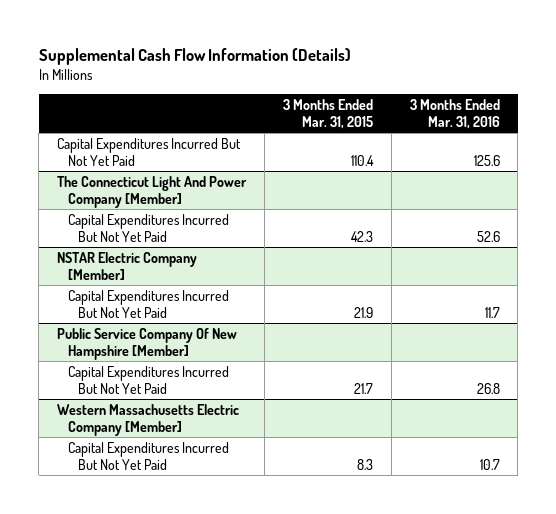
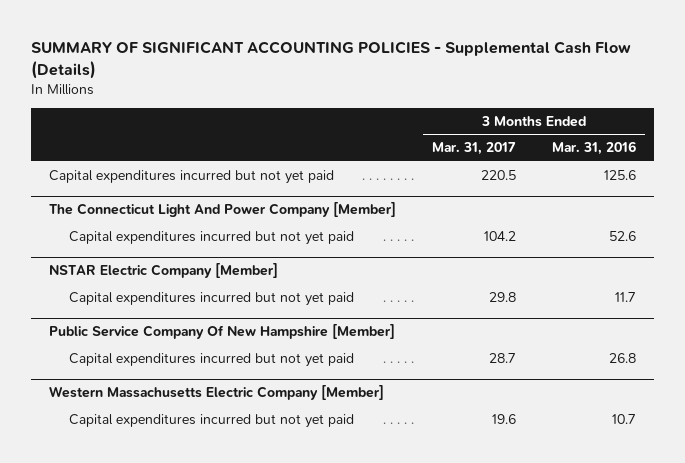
[38,47,351,65] Supplemental Cash Flow Information (Details) -> [31,40,632,79] SUMMARY OF SIGNIFICANT ACCOUNTING POLICIES - Supplemental Cash Flow (Details)
[282,98,373,129] 3 Months Ended Mar. 31, 2015 -> none
none -> [432,142,517,156] Mar. 31, 2017
[56,137,241,167] Capital Expenditures Incurred But Not Yet Paid -> [49,170,335,185] Capital expenditures incurred but not yet paid
[67,213,229,243] Capital Expenditures Incurred But Not Yet Paid -> [69,231,355,246] Capital expenditures incurred but not yet paid
[67,289,229,319] Capital Expenditures Incurred But Not Yet Paid -> [69,292,355,307] Capital expenditures incurred but not yet paid
[67,365,229,395] Capital Expenditures Incurred But Not Yet Paid -> [69,353,355,368] Capital expenditures incurred but not yet paid
[67,441,229,471] Capital Expenditures Incurred But Not Yet Paid -> [69,414,355,429] Capital expenditures incurred but not yet paid

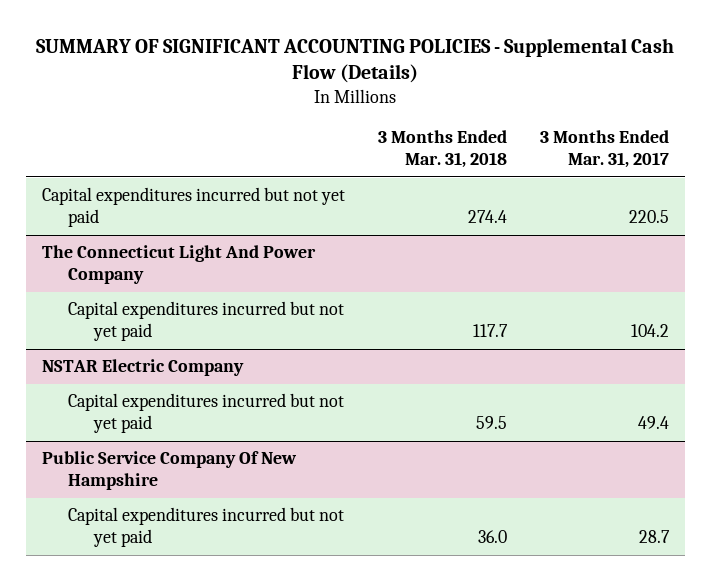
[552,141,637,156] Mar. 31, 2016 -> none
none -> [377,130,507,169] 3 Months Ended Mar. 31, 2018
[49,202,397,218] The Connecticut Light And Power Company [Member] -> [42,245,317,285] The Connecticut Light And Power Company
[49,263,279,279] NSTAR Electric Company [Member] -> [42,359,245,377] NSTAR Electric Company
[489,292,517,303] 29.8 -> [637,416,669,430] 49.4
[49,324,396,340] Public Service Company Of New Hampshire [Member] -> [42,451,298,491] Public Service Company Of New Hampshire
[49,385,385,401] Western Massachusetts Electric Company [Member] -> none
[69,414,355,429] Capital expenditures incurred but not yet paid -> none

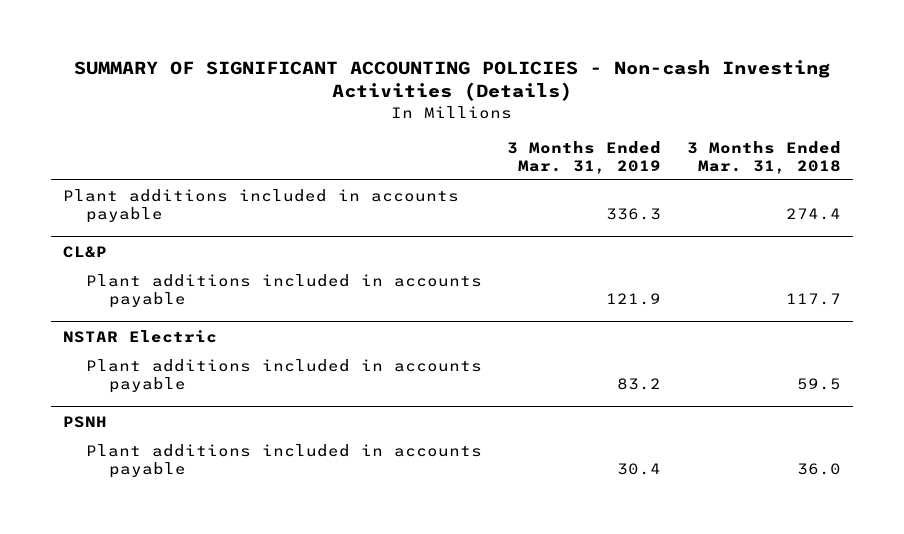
[36,37,675,84] SUMMARY OF SIGNIFICANT ACCOUNTING POLICIES - Supplemental Cash Flow (Details) -> [74,59,831,102] SUMMARY OF SIGNIFICANT ACCOUNTING POLICIES - Non-cash Investing Activities (Details)
[539,130,669,169] 3 Months Ended Mar. 31, 2017 -> none
none -> [507,140,662,174] 3 Months Ended Mar. 31, 2019
[42,187,346,228] Capital expenditures incurred but not yet paid -> [63,188,460,223] Plant additions included in accounts payable
[42,245,317,285] The Connecticut Light And Power Company -> [63,245,108,258] CL&P
[68,301,345,342] Capital expenditures incurred but not yet paid -> [86,273,483,308] Plant additions included in accounts payable
[42,359,245,377] NSTAR Electric Company -> [63,329,218,343] NSTAR Electric
[68,393,345,434] Capital expenditures incurred but not yet paid -> [86,358,483,393] Plant additions included in accounts payable
[42,451,298,491] Public Service Company Of New Hampshire -> [63,415,108,428] PSNH
[68,507,345,548] Capital expenditures incurred but not yet paid -> [86,443,483,478] Plant additions included in accounts payable

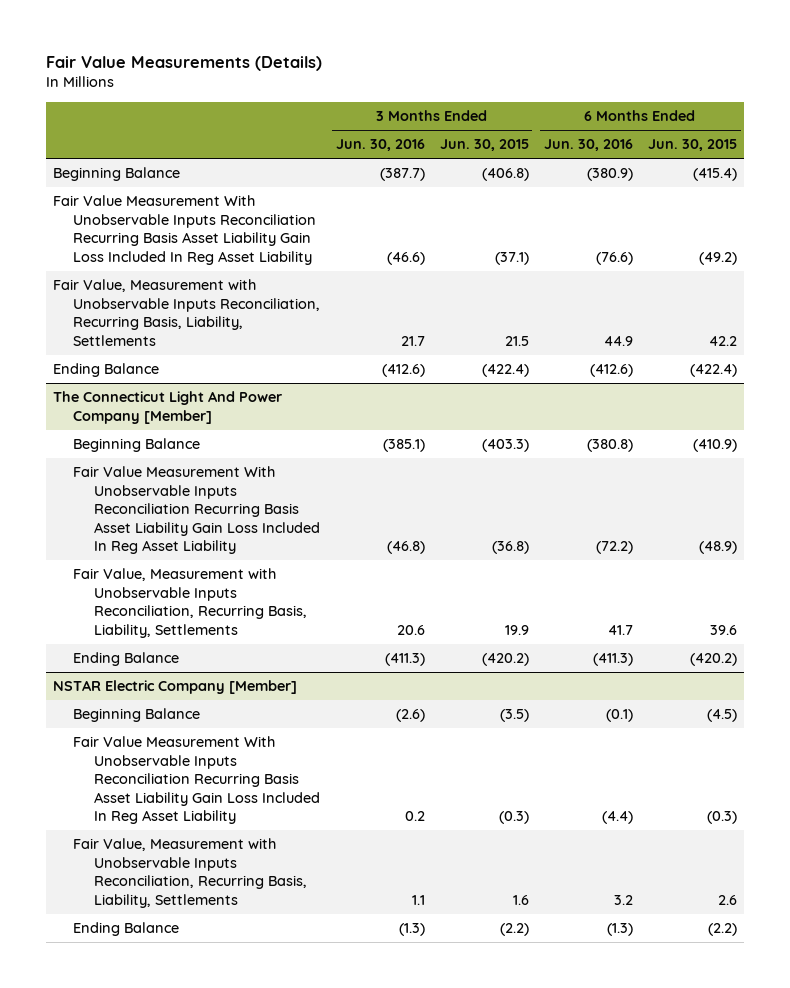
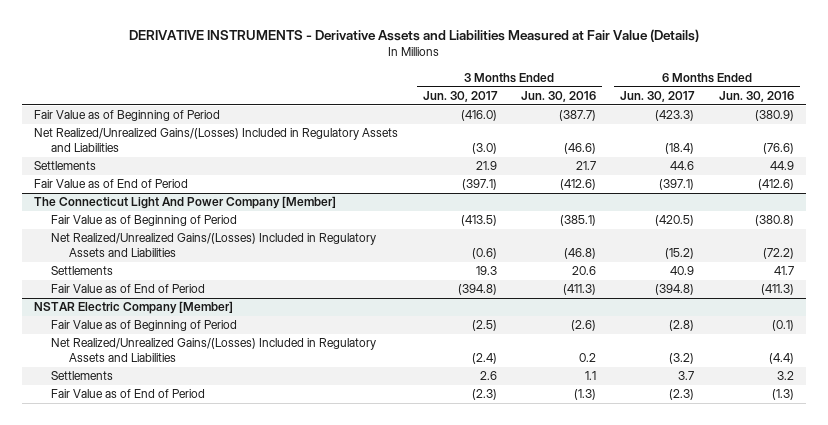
[45,55,322,71] Fair Value Measurements (Details) -> [129,29,700,43] DERIVATIVE INSTRUMENTS - Derivative Assets and Liabilities Measured at Fair Value (Details)
[439,139,529,152] Jun. 30, 2015 -> none
[647,139,737,152] Jun. 30, 2015 -> none
none -> [422,91,498,103] Jun. 30, 2017
none -> [620,91,696,103] Jun. 30, 2017
[53,167,181,182] Beginning Balance -> [34,110,221,122] Fair Value as of Beginning of Period
[53,195,317,265] Fair Value Measurement With Unobservable Inputs Reconciliation Recurring Basis Asset Liability Gain Loss Included In Reg Asset Liability -> [34,128,399,152] Net Realized/Unrealized Gains/(Losses) Included in Regulatory Assets and Liabilities
[53,279,321,346] Fair Value, Measurement with Unobservable Inputs Reconciliation, Recurring Basis, Liability, Settlements -> [34,161,97,171] Settlements
[53,363,160,378] Ending Balance -> [34,179,189,189] Fair Value as of End of Period
[73,438,201,453] Beginning Balance -> [51,215,238,227] Fair Value as of Beginning of Period
[73,466,320,554] Fair Value Measurement With Unobservable Inputs Reconciliation Recurring Basis Asset Liability Gain Loss Included In Reg Asset Liability -> [51,233,377,257] Net Realized/Unrealized Gains/(Losses) Included in Regulatory Assets and Liabilities
[73,568,307,638] Fair Value, Measurement with Unobservable Inputs Reconciliation, Recurring Basis, Liability, Settlements -> [51,266,114,276] Settlements
[73,652,180,667] Ending Balance -> [51,284,206,294] Fair Value as of End of Period
[73,708,201,723] Beginning Balance -> [51,320,238,332] Fair Value as of Beginning of Period
[73,736,320,824] Fair Value Measurement With Unobservable Inputs Reconciliation Recurring Basis Asset Liability Gain Loss Included In Reg Asset Liability -> [51,338,377,362] Net Realized/Unrealized Gains/(Losses) Included in Regulatory Assets and Liabilities
[73,838,307,908] Fair Value, Measurement with Unobservable Inputs Reconciliation, Recurring Basis, Liability, Settlements -> [51,371,114,381] Settlements
[73,922,180,937] Ending Balance -> [51,389,206,399] Fair Value as of End of Period

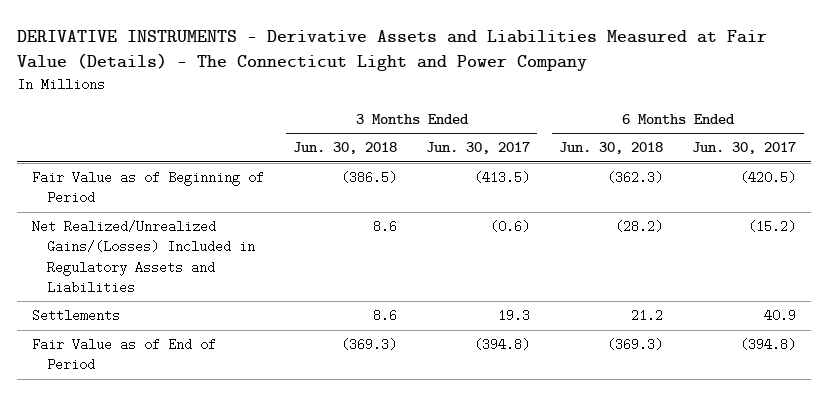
[129,29,700,43] DERIVATIVE INSTRUMENTS - Derivative Assets and Liabilities Measured at Fair Value (Details) -> [17,30,768,71] DERIVATIVE INSTRUMENTS - Derivative Assets and Liabilities Measured at Fair Value (Details) - The Connecticut Light and Power Company
[521,91,597,103] Jun. 30, 2016 -> none
[718,91,794,103] Jun. 30, 2016 -> none
none -> [292,142,397,155] Jun. 30, 2018
none -> [559,142,664,155] Jun. 30, 2018
[34,110,221,122] Fair Value as of Beginning of Period -> none
[34,128,399,152] Net Realized/Unrealized Gains/(Losses) Included in Regulatory Assets and Liabilities -> none
[34,161,97,171] Settlements -> none
[34,179,189,189] Fair Value as of End of Period -> none
[34,196,337,210] The Connecticut Light And Power Company [Member] -> none
[34,301,234,315] NSTAR Electric Company [Member] -> none
[51,320,238,332] Fair Value as of Beginning of Period -> none
[51,338,377,362] Net Realized/Unrealized Gains/(Losses) Included in Regulatory Assets and Liabilities -> none
[51,371,114,381] Settlements -> none
[51,389,206,399] Fair Value as of End of Period -> none

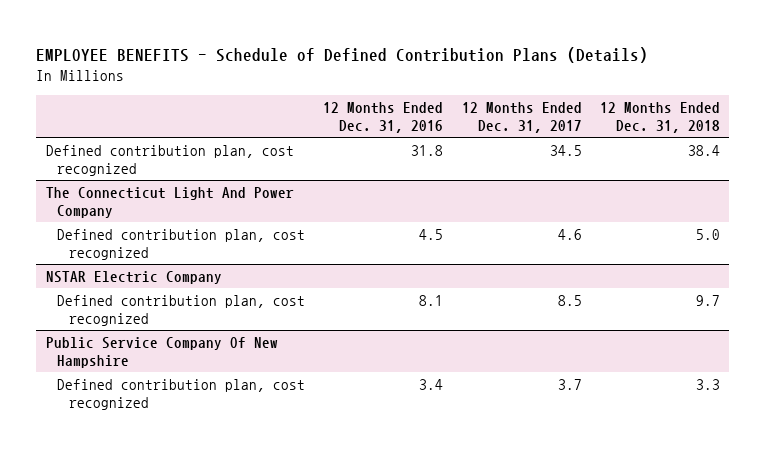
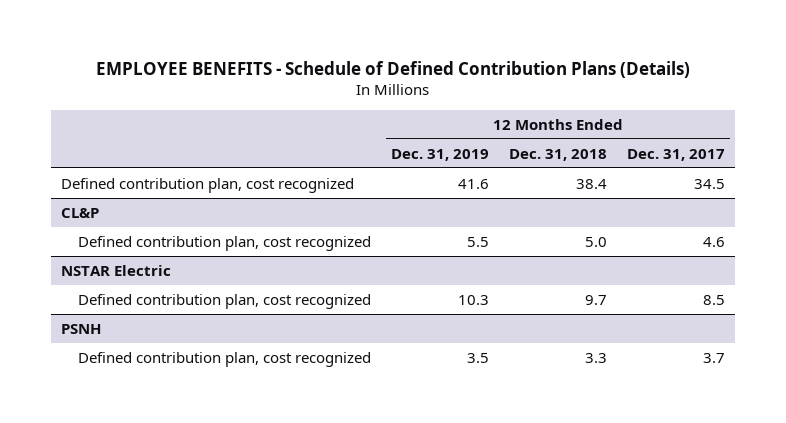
[323,101,444,133] 12 Months Ended Dec. 31, 2016 -> none
none -> [391,148,490,161] Dec. 31, 2019
[45,186,294,218] The Connecticut Light And Power Company -> [61,207,100,218] CL&P
[45,270,222,284] NSTAR Electric Company -> [61,264,172,276] NSTAR Electric
[45,336,278,368] Public Service Company Of New Hampshire -> none
none -> [61,323,102,334] PSNH

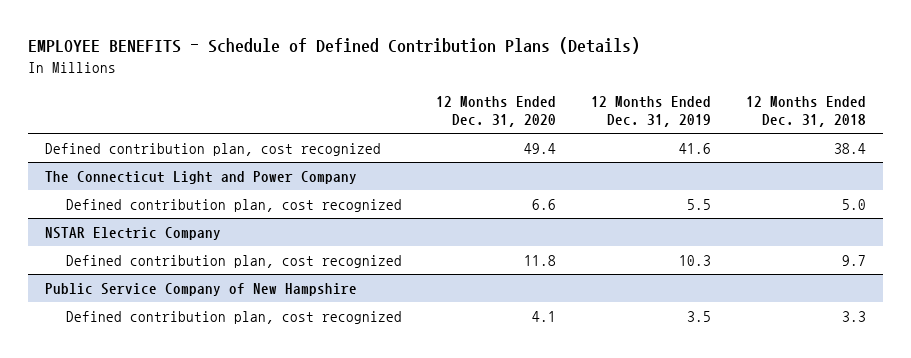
[626,148,725,161] Dec. 31, 2017 -> none
none -> [436,96,557,128] 12 Months Ended Dec. 31, 2020
[61,207,100,218] CL&P -> [45,170,358,184] The Connecticut Light and Power Company
[61,264,172,276] NSTAR Electric -> [45,226,222,240] NSTAR Electric Company
[61,323,102,334] PSNH -> [45,282,358,296] Public Service Company of New Hampshire

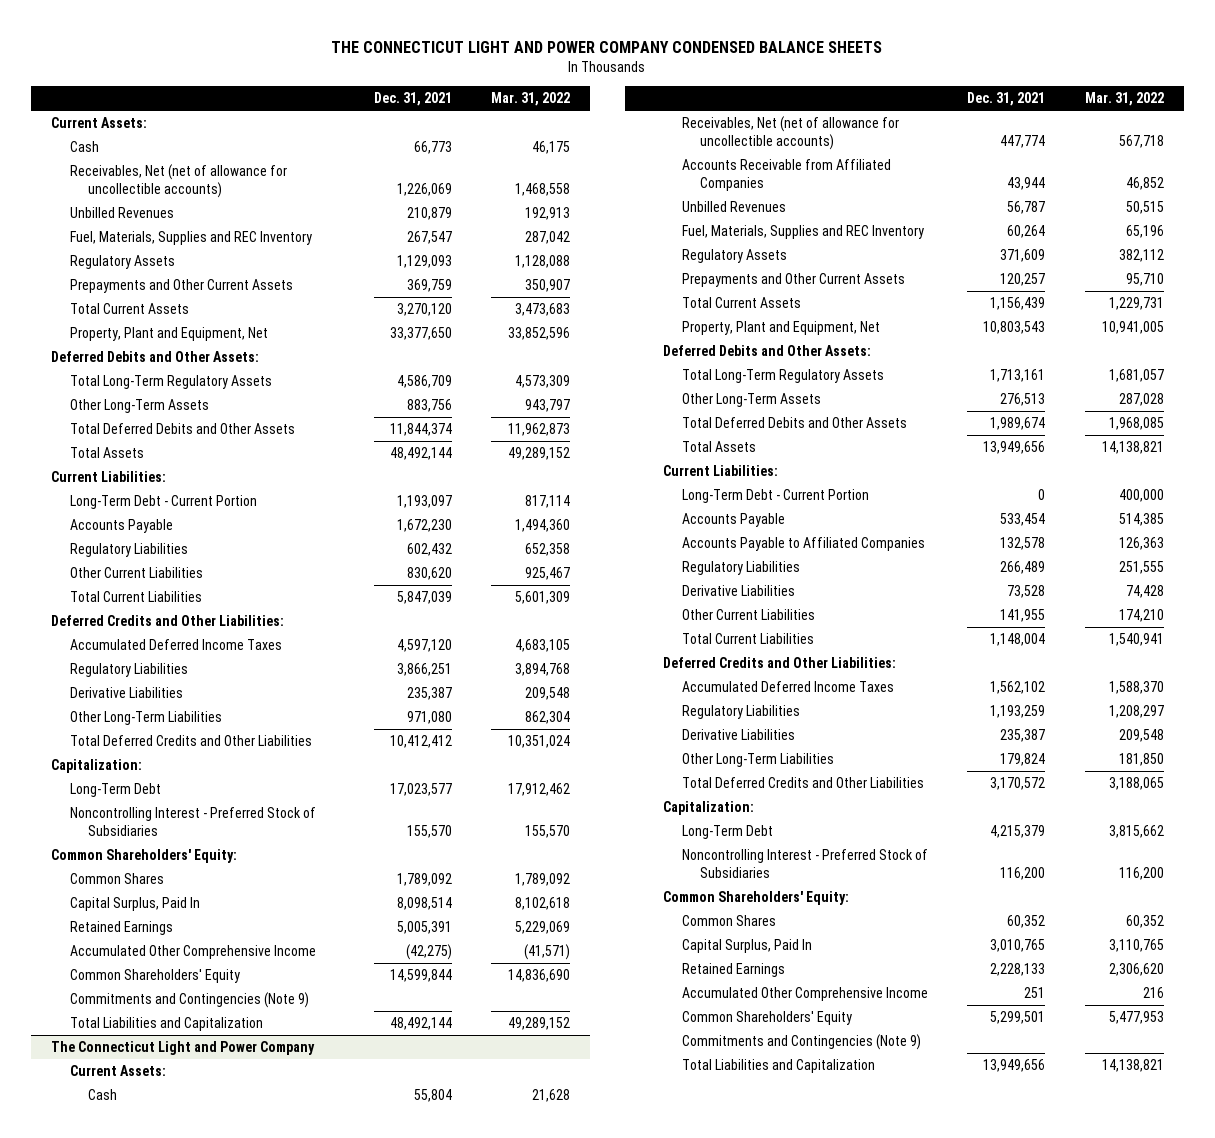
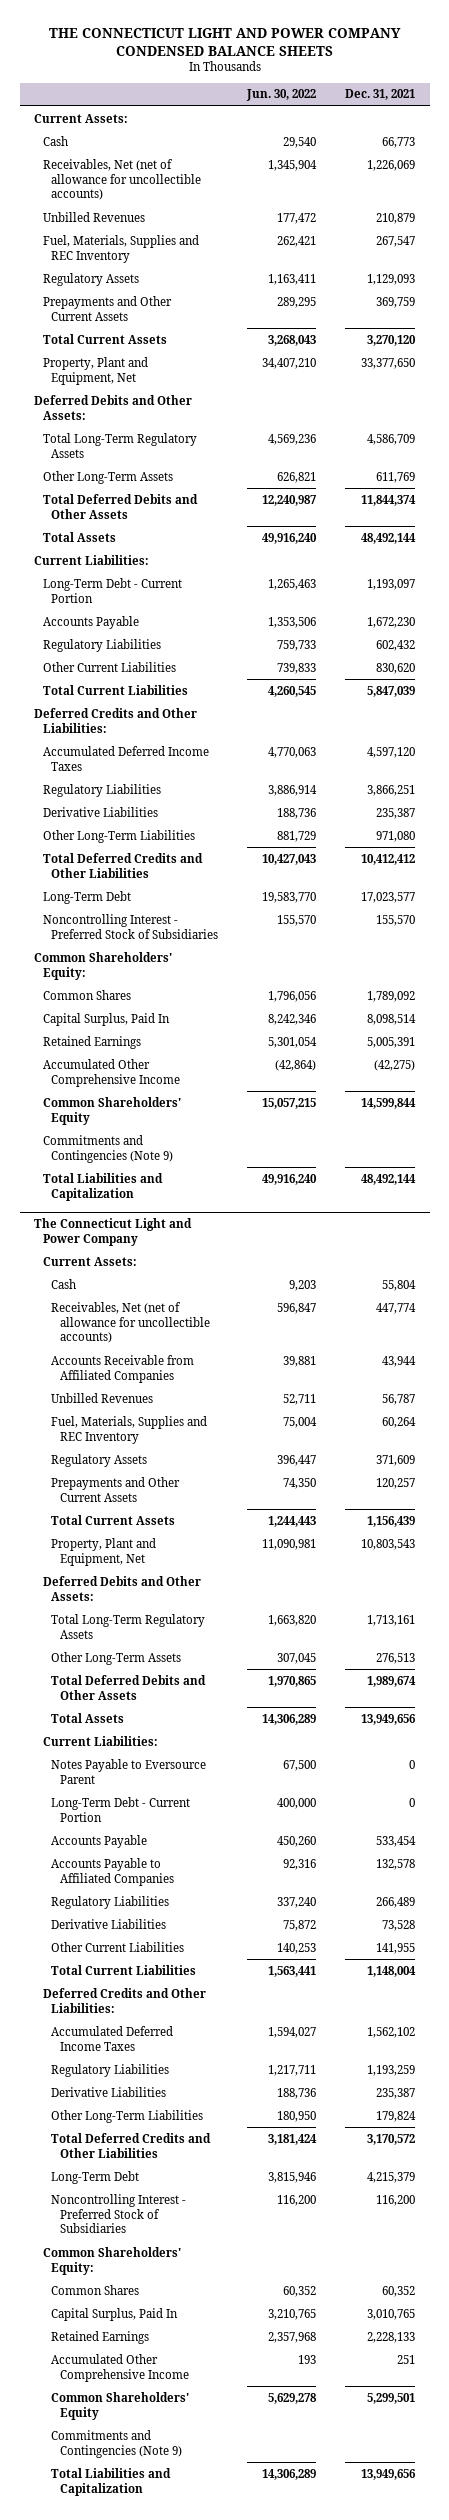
[491,91,571,106] Mar. 31, 2022 -> none
none -> [246,89,317,102] Jun. 30, 2022
[406,399,452,413] 883,756 -> [376,471,416,483] 611,769
[51,759,143,774] Capitalization: -> none
none -> [51,1758,207,1784] Notes Payable to Eversource Parent
[663,801,755,816] Capitalization: -> none

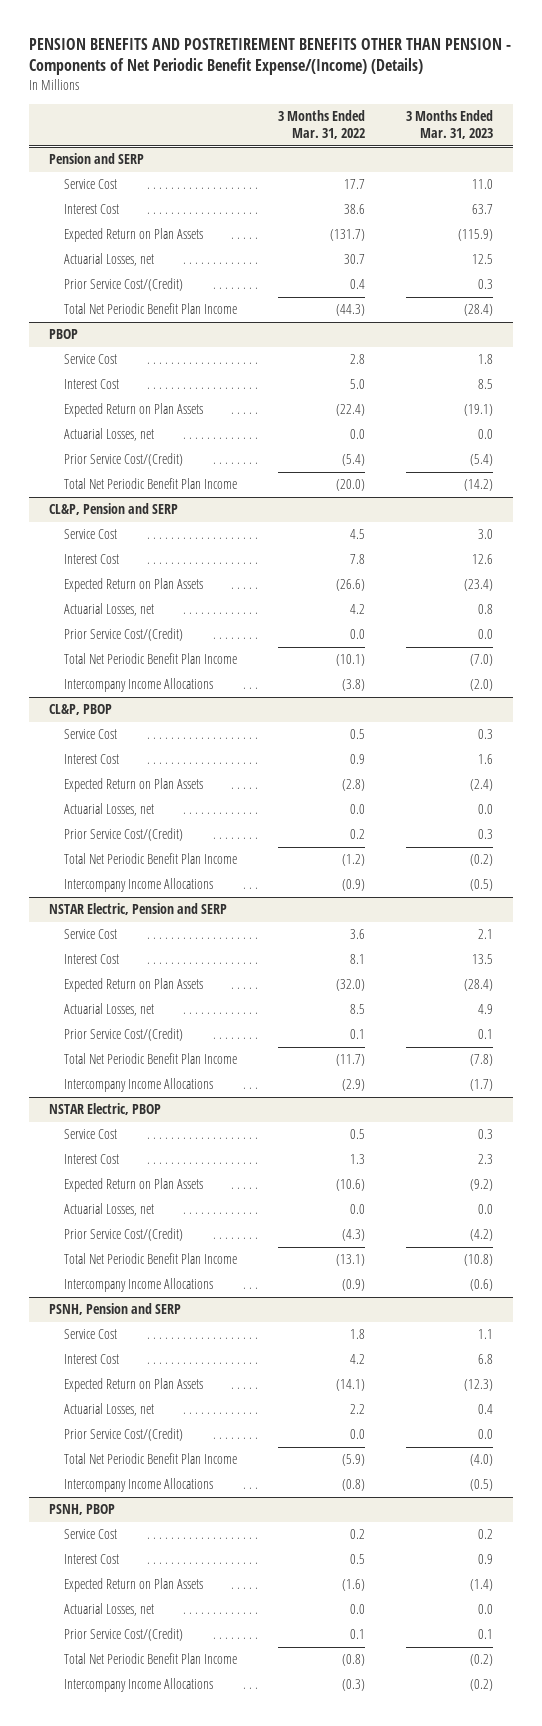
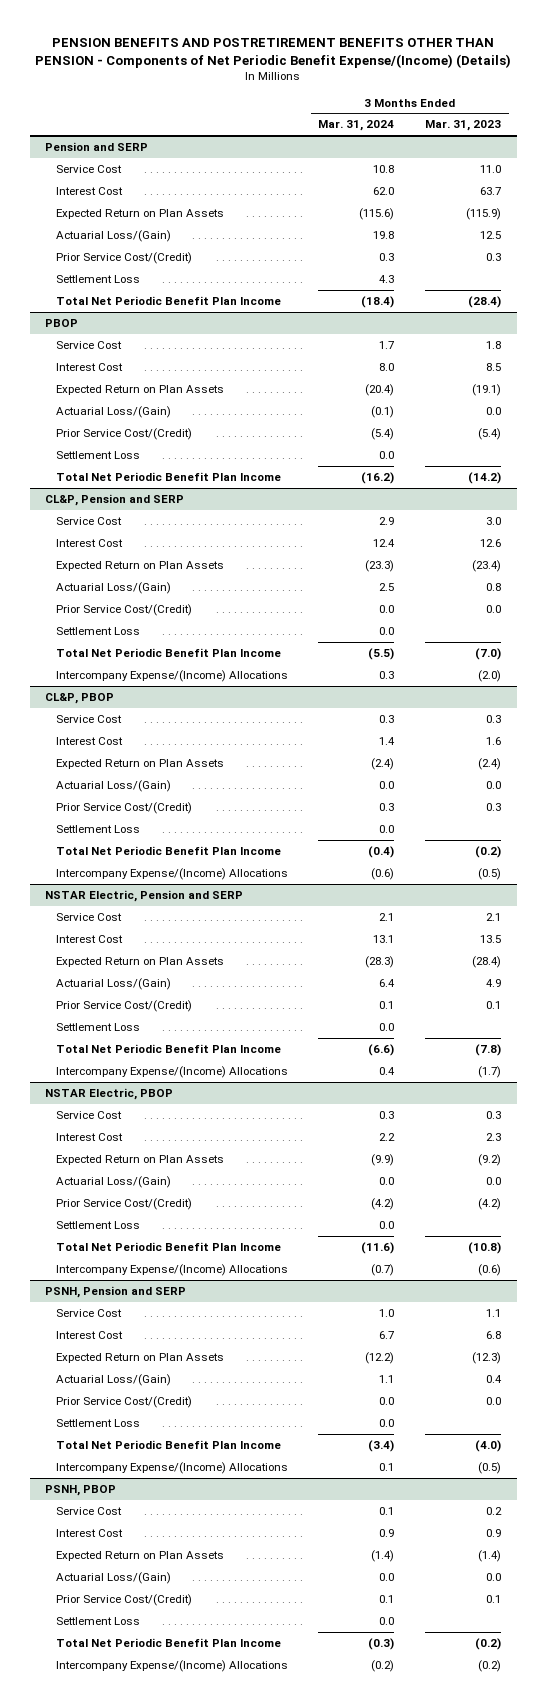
[277,109,365,139] 3 Months Ended Mar. 31, 2022 -> none
none -> [318,120,395,132] Mar. 31, 2024
[64,253,155,267] Actuarial Losses, net -> [55,229,171,242] Actuarial Loss/(Gain)
none -> [55,274,140,283] Settlement Loss
[64,428,155,442] Actuarial Losses, net -> [55,405,171,418] Actuarial Loss/(Gain)
none -> [55,450,140,459] Settlement Loss
[64,603,155,617] Actuarial Losses, net -> [55,581,171,594] Actuarial Loss/(Gain)
none -> [55,626,140,635] Settlement Loss
[64,678,214,693] Intercompany Income Allocations -> [55,669,288,682] Intercompany Expense/(Income) Allocations
[64,803,155,817] Actuarial Losses, net -> [55,779,171,792] Actuarial Loss/(Gain)
none -> [55,824,140,833] Settlement Loss
[64,878,214,893] Intercompany Income Allocations -> [55,867,288,880] Intercompany Expense/(Income) Allocations
[64,1003,155,1017] Actuarial Losses, net -> [55,977,171,990] Actuarial Loss/(Gain)
none -> [55,1022,140,1031] Settlement Loss
[64,1078,214,1093] Intercompany Income Allocations -> [55,1065,288,1078] Intercompany Expense/(Income) Allocations
[64,1203,155,1217] Actuarial Losses, net -> [55,1175,171,1188] Actuarial Loss/(Gain)
none -> [55,1220,140,1229] Settlement Loss
[64,1278,214,1293] Intercompany Income Allocations -> [55,1263,288,1276] Intercompany Expense/(Income) Allocations
[64,1403,155,1417] Actuarial Losses, net -> [55,1373,171,1386] Actuarial Loss/(Gain)
none -> [55,1418,140,1427] Settlement Loss
[64,1478,214,1493] Intercompany Income Allocations -> [55,1461,288,1474] Intercompany Expense/(Income) Allocations
[64,1603,155,1617] Actuarial Losses, net -> [55,1571,171,1584] Actuarial Loss/(Gain)
none -> [55,1616,140,1625] Settlement Loss
[64,1678,214,1693] Intercompany Income Allocations -> [55,1659,288,1672] Intercompany Expense/(Income) Allocations

